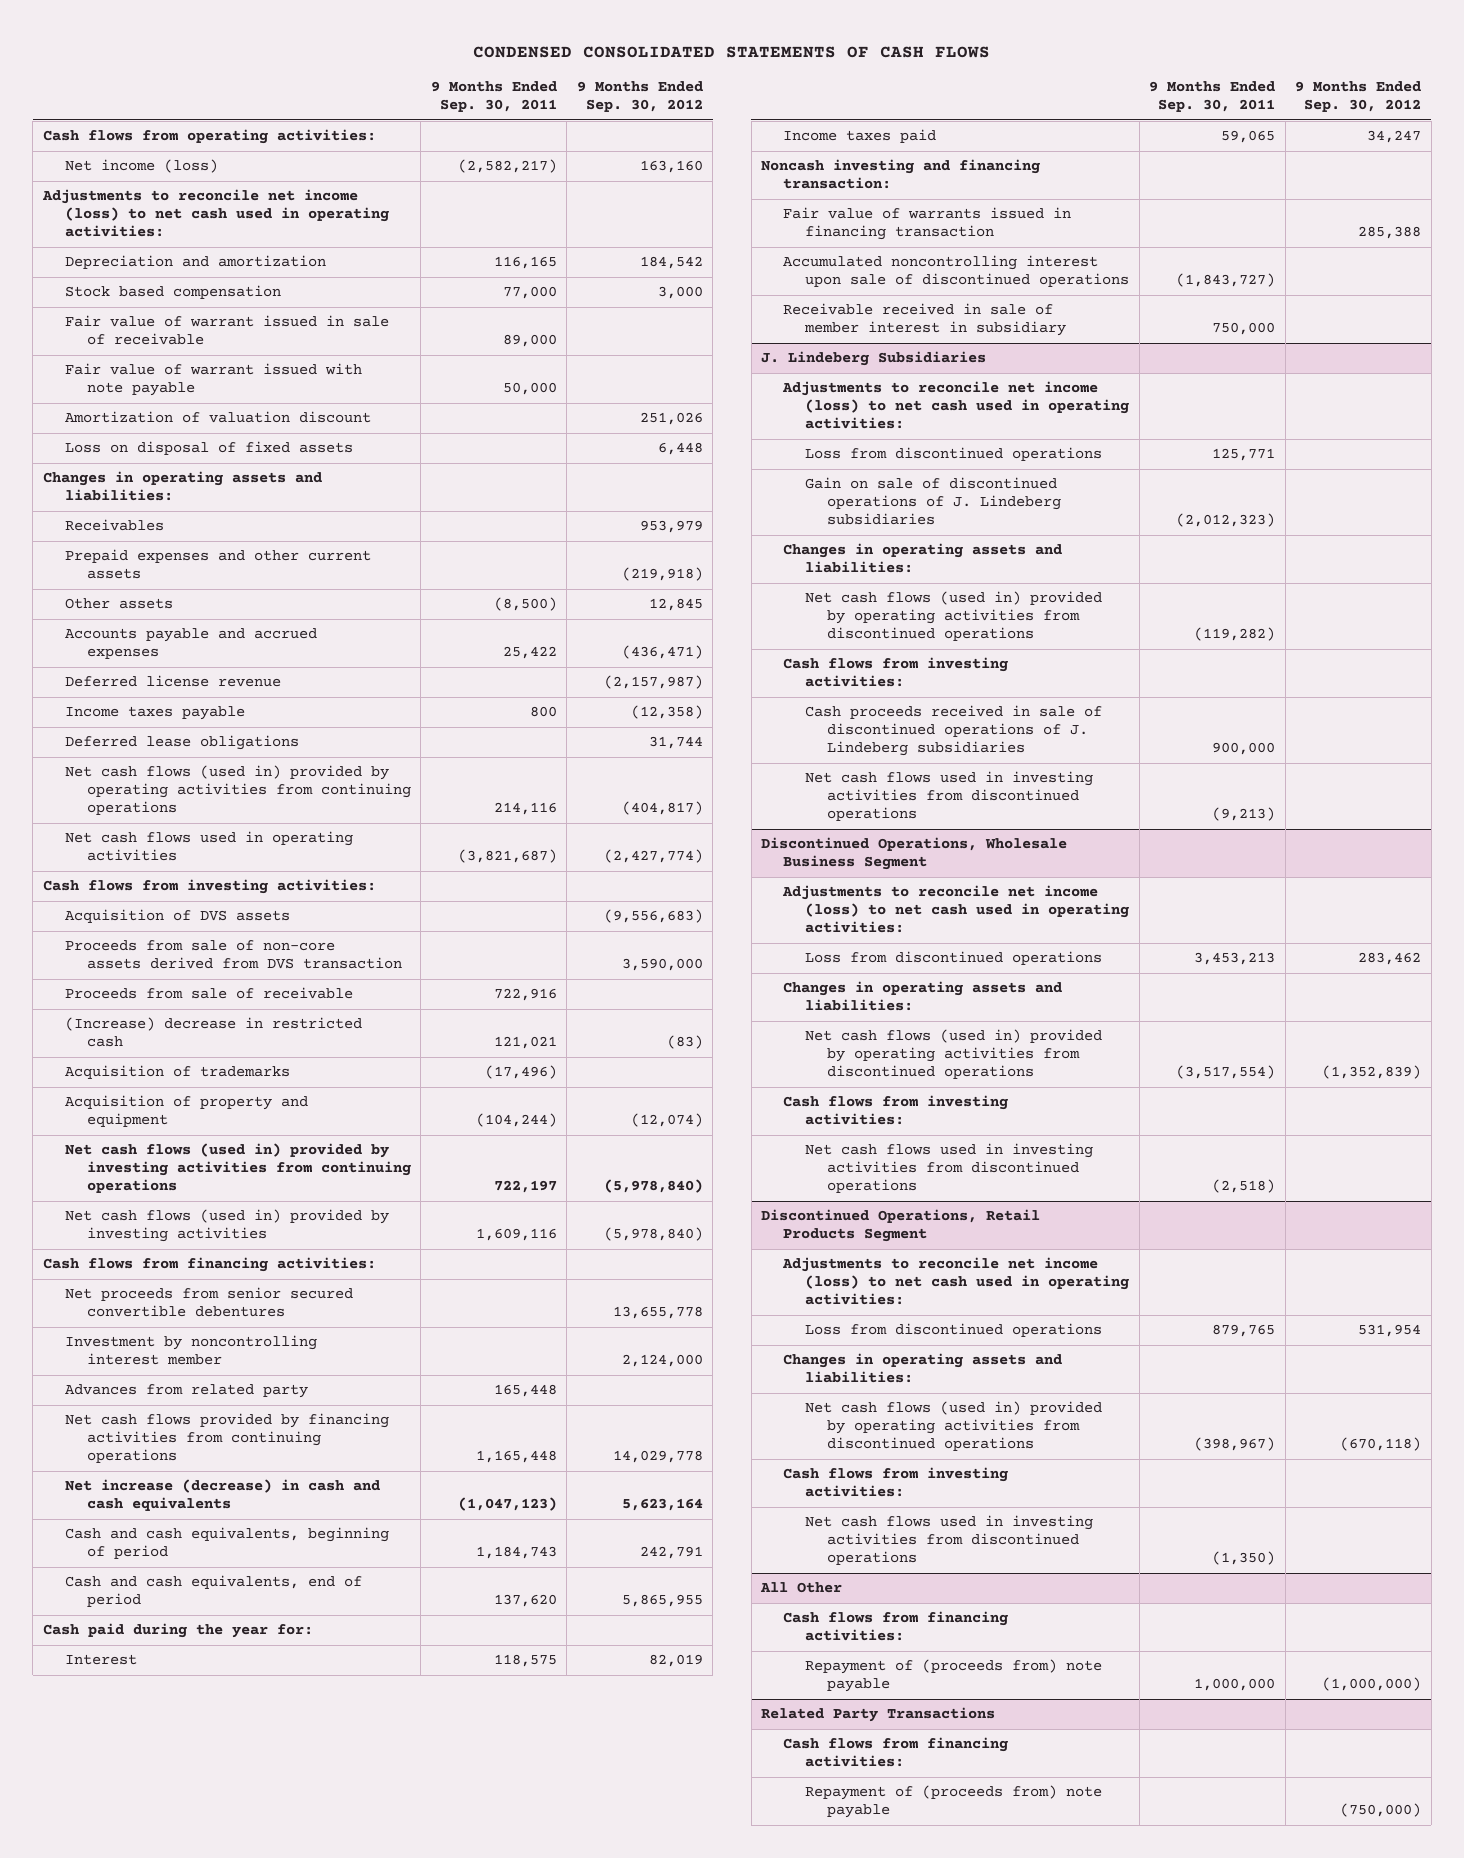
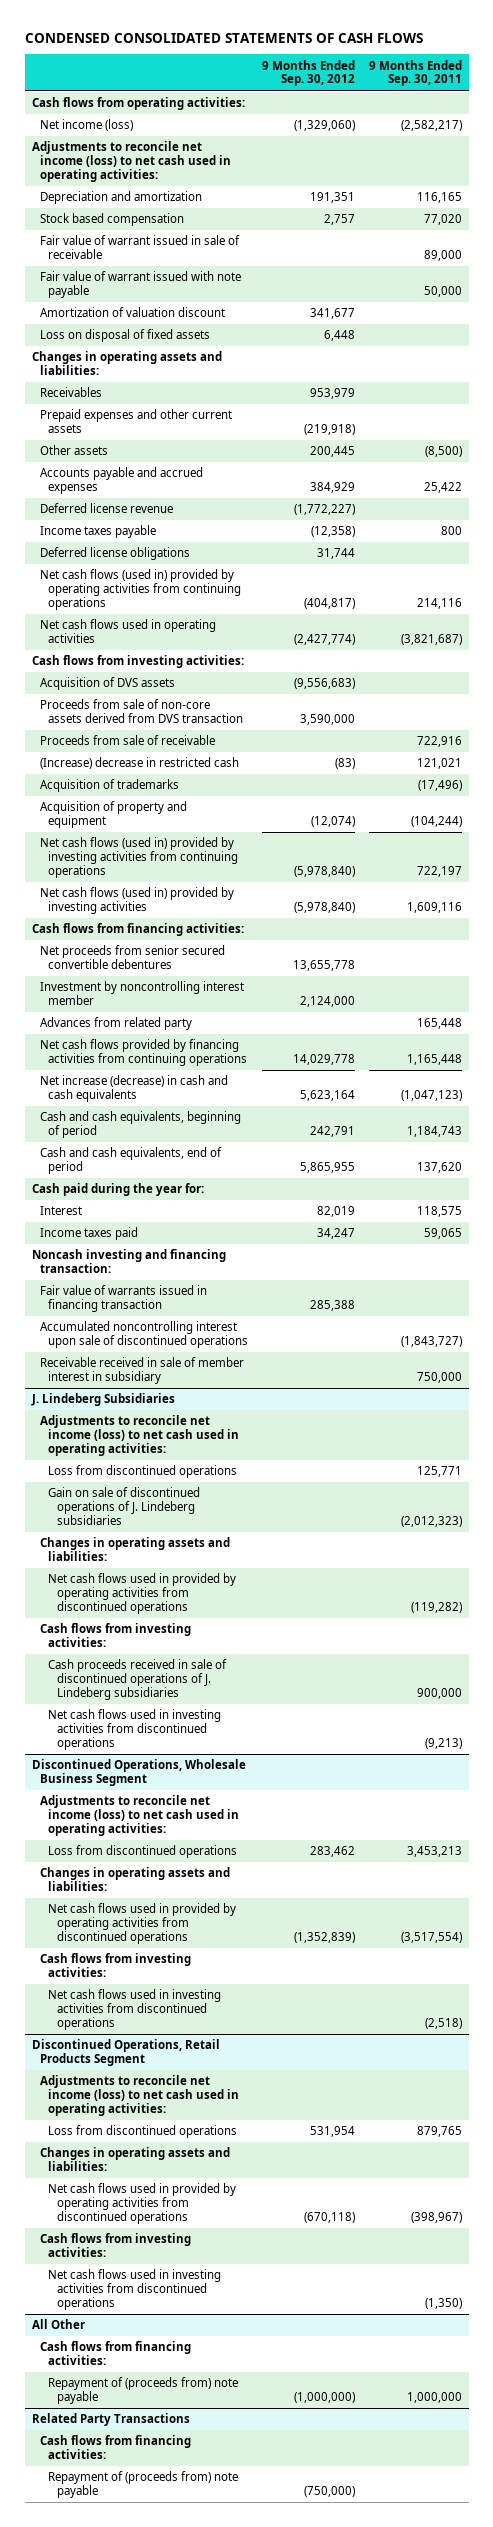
[639,160,703,174] 163,160 -> [294,120,356,132] (1,329,060)
[639,256,703,270] 184,542 -> [310,192,356,204] 191,351
[502,286,557,300] 77,000 -> [423,214,462,226] 77,020
[657,286,703,300] 3,000 -> [324,214,356,226] 2,757
[639,412,703,426] 251,026 -> [310,308,356,320] 341,677
[648,598,703,612] 12,845 -> [310,446,356,458] 200,445
[621,645,703,660] (436,471) -> [310,482,356,494] 384,929
[603,675,703,690] (2,157,987) -> [294,504,356,516] (1,772,227)
[64,735,299,751] Deferred lease obligations -> [40,547,191,561] Deferred license obligations
[805,591,1103,642] Net cash flows (used in) provided by operating activities from discontinued operations -> [48,1573,237,1614] Net cash flows used in provided by operating activities from discontinued operations
[805,1029,1103,1080] Net cash flows (used in) provided by operating activities from discontinued operations -> [48,1903,237,1944] Net cash flows used in provided by operating activities from discontinued operations
[805,1401,1103,1452] Net cash flows (used in) provided by operating activities from discontinued operations -> [48,2183,237,2224] Net cash flows used in provided by operating activities from discontinued operations

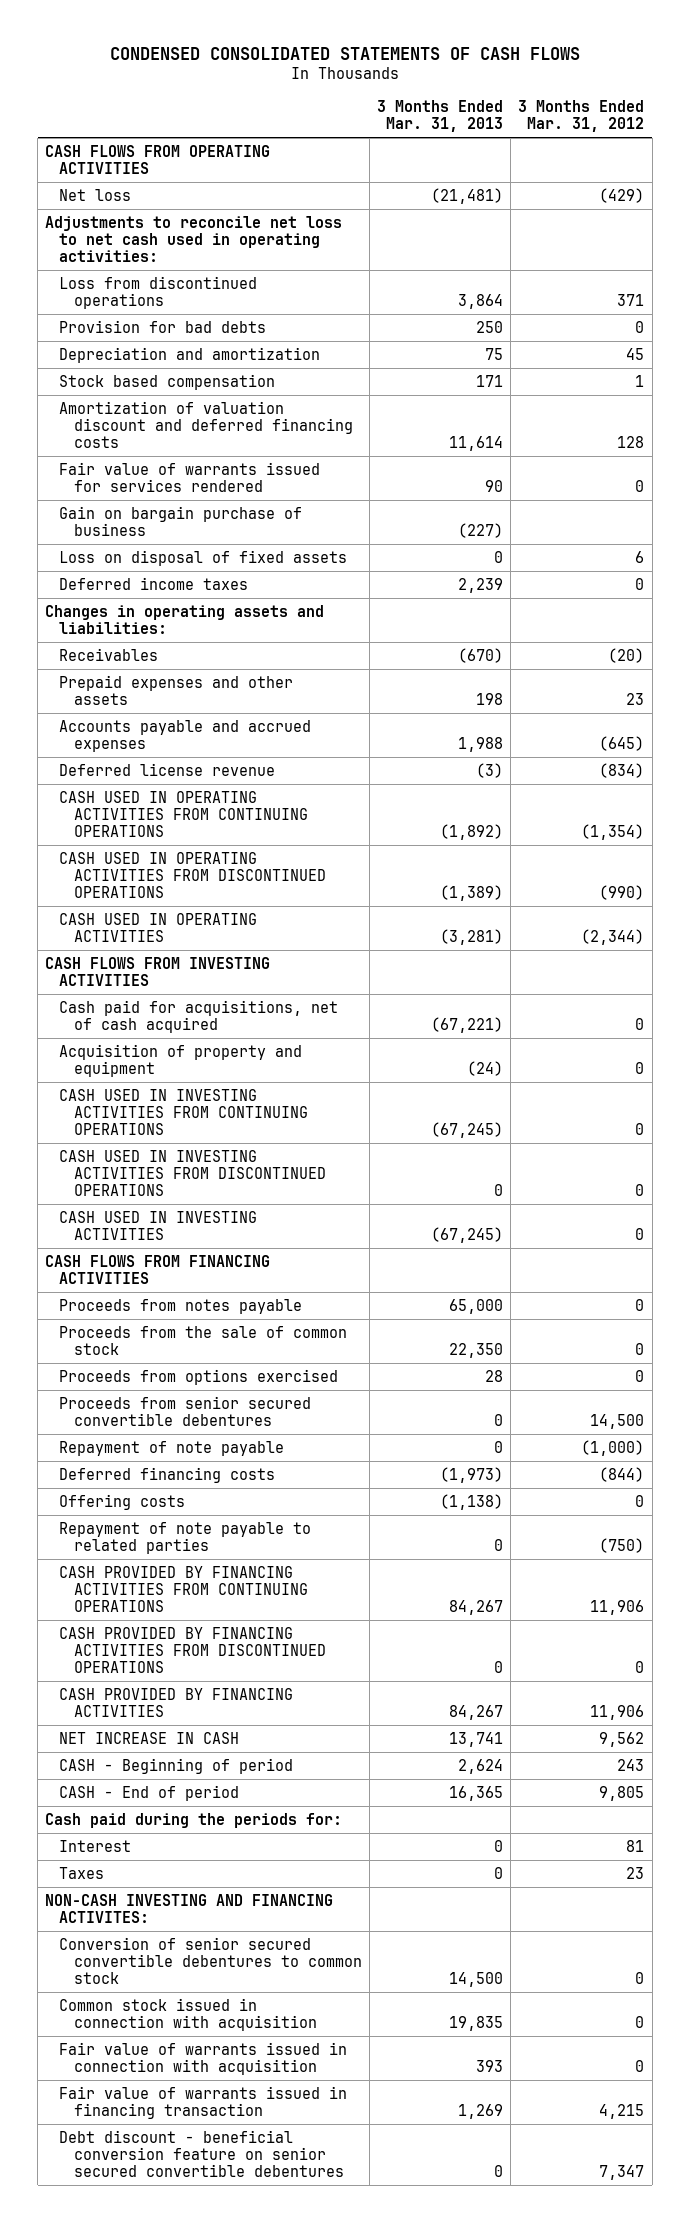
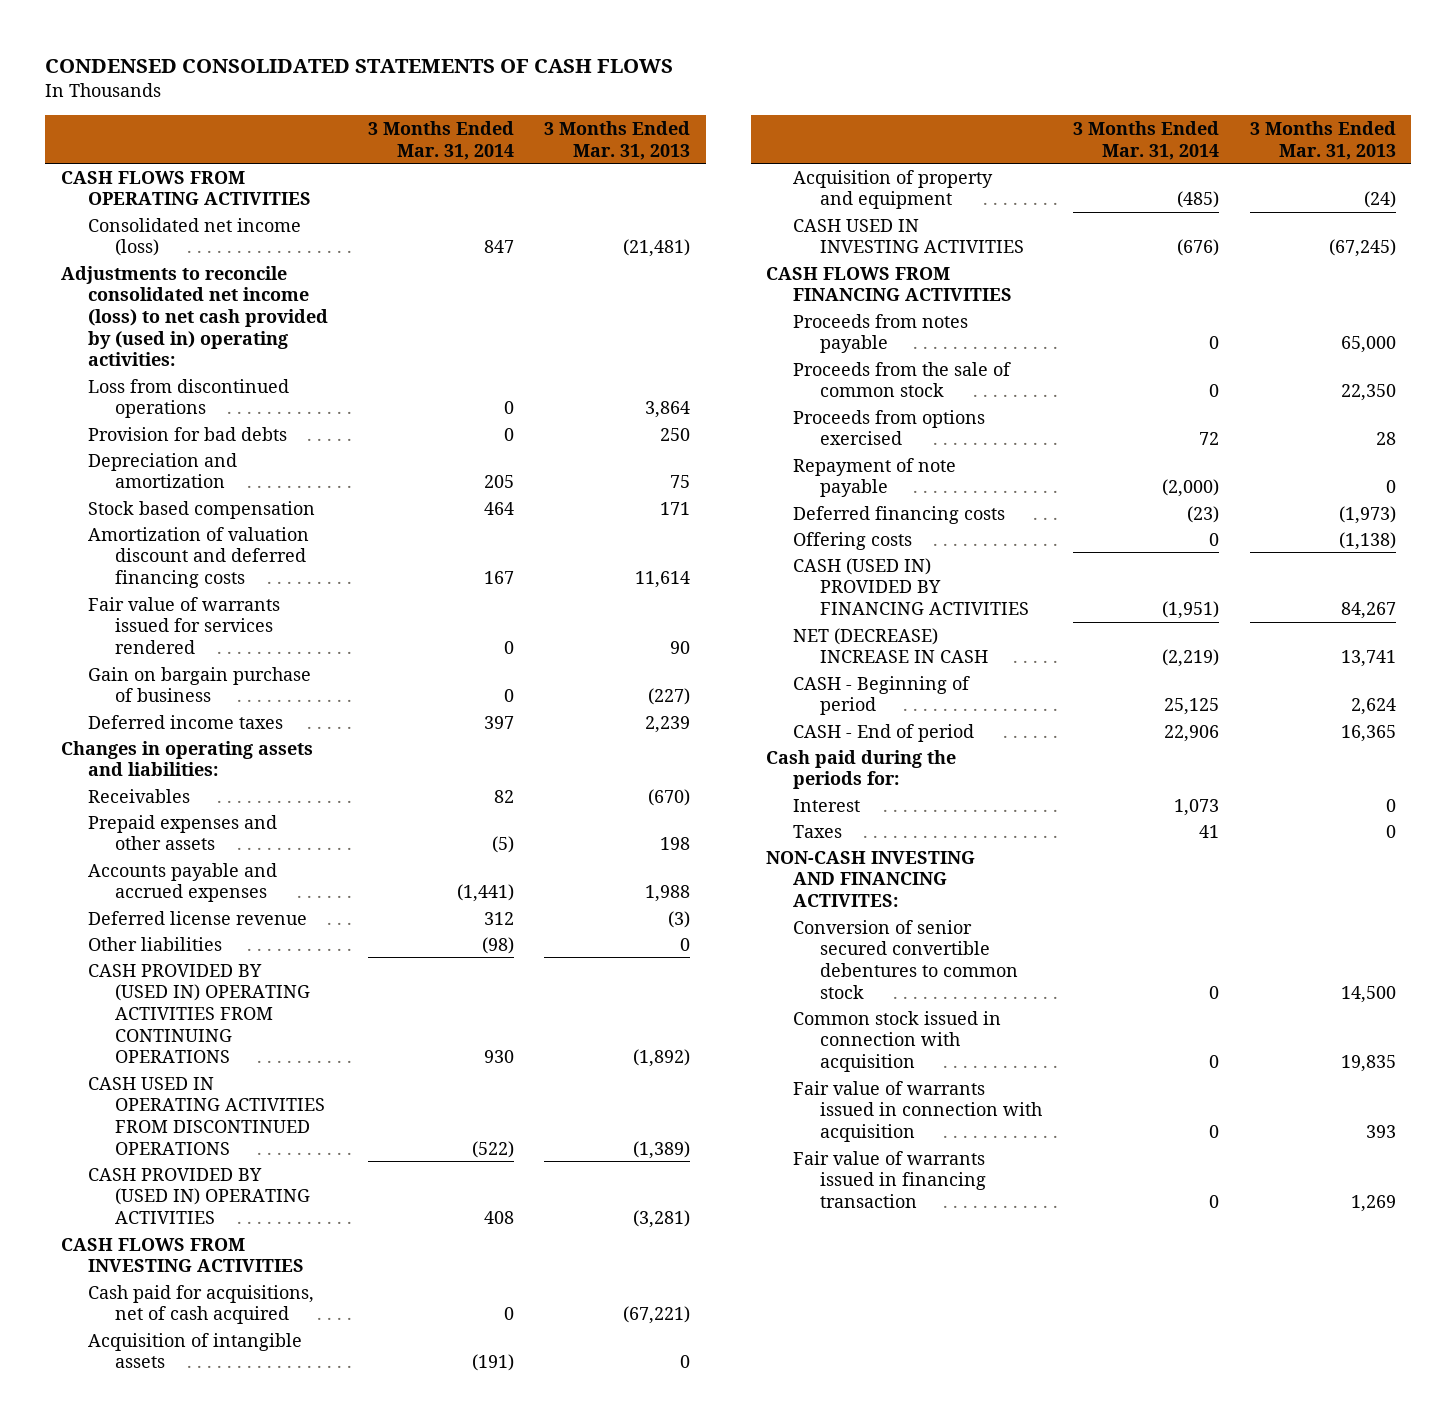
[518,99,645,133] 3 Months Ended Mar. 31, 2012 -> none
none -> [367,120,514,160] 3 Months Ended Mar. 31, 2014
[59,188,132,201] Net loss -> [87,217,301,257] Consolidated net income (loss)
[45,215,343,262] Adjustments to reconcile net loss to net cash used in operating activities: -> [60,265,328,367] Adjustments to reconcile consolidated net income (loss) to net cash provided by (used in) operating activities:
[59,549,348,566] Loss on disposal of fixed assets -> none
none -> [87,936,222,951] Other liabilities
[59,790,308,837] CASH USED IN OPERATING ACTIVITIES FROM CONTINUING OPERATIONS -> [87,963,310,1064] CASH PROVIDED BY (USED IN) OPERATING ACTIVITIES FROM CONTINUING OPERATIONS
[59,912,258,942] CASH USED IN OPERATING ACTIVITIES -> [87,1167,310,1225] CASH PROVIDED BY (USED IN) OPERATING ACTIVITIES
none -> [87,1332,302,1369] Acquisition of intangible assets
[59,1088,308,1135] CASH USED IN INVESTING ACTIVITIES FROM CONTINUING OPERATIONS -> none
[59,1149,326,1196] CASH USED IN INVESTING ACTIVITIES FROM DISCONTINUED OPERATIONS -> none
[59,1395,312,1426] Proceeds from senior secured convertible debentures -> none
[59,1521,312,1554] Repayment of note payable to related parties -> none
[59,1565,308,1612] CASH PROVIDED BY FINANCING ACTIVITIES FROM CONTINUING OPERATIONS -> none
[59,1626,326,1673] CASH PROVIDED BY FINANCING ACTIVITIES FROM DISCONTINUED OPERATIONS -> none
[59,1687,294,1717] CASH PROVIDED BY FINANCING ACTIVITIES -> [793,557,1030,616] CASH (USED IN) PROVIDED BY FINANCING ACTIVITIES
[59,1731,240,1744] NET INCREASE IN CASH -> [793,627,989,664] NET (DECREASE) INCREASE IN CASH
[59,2129,344,2177] Debt discount - beneficial conversion feature on senior secured convertible debentures -> none

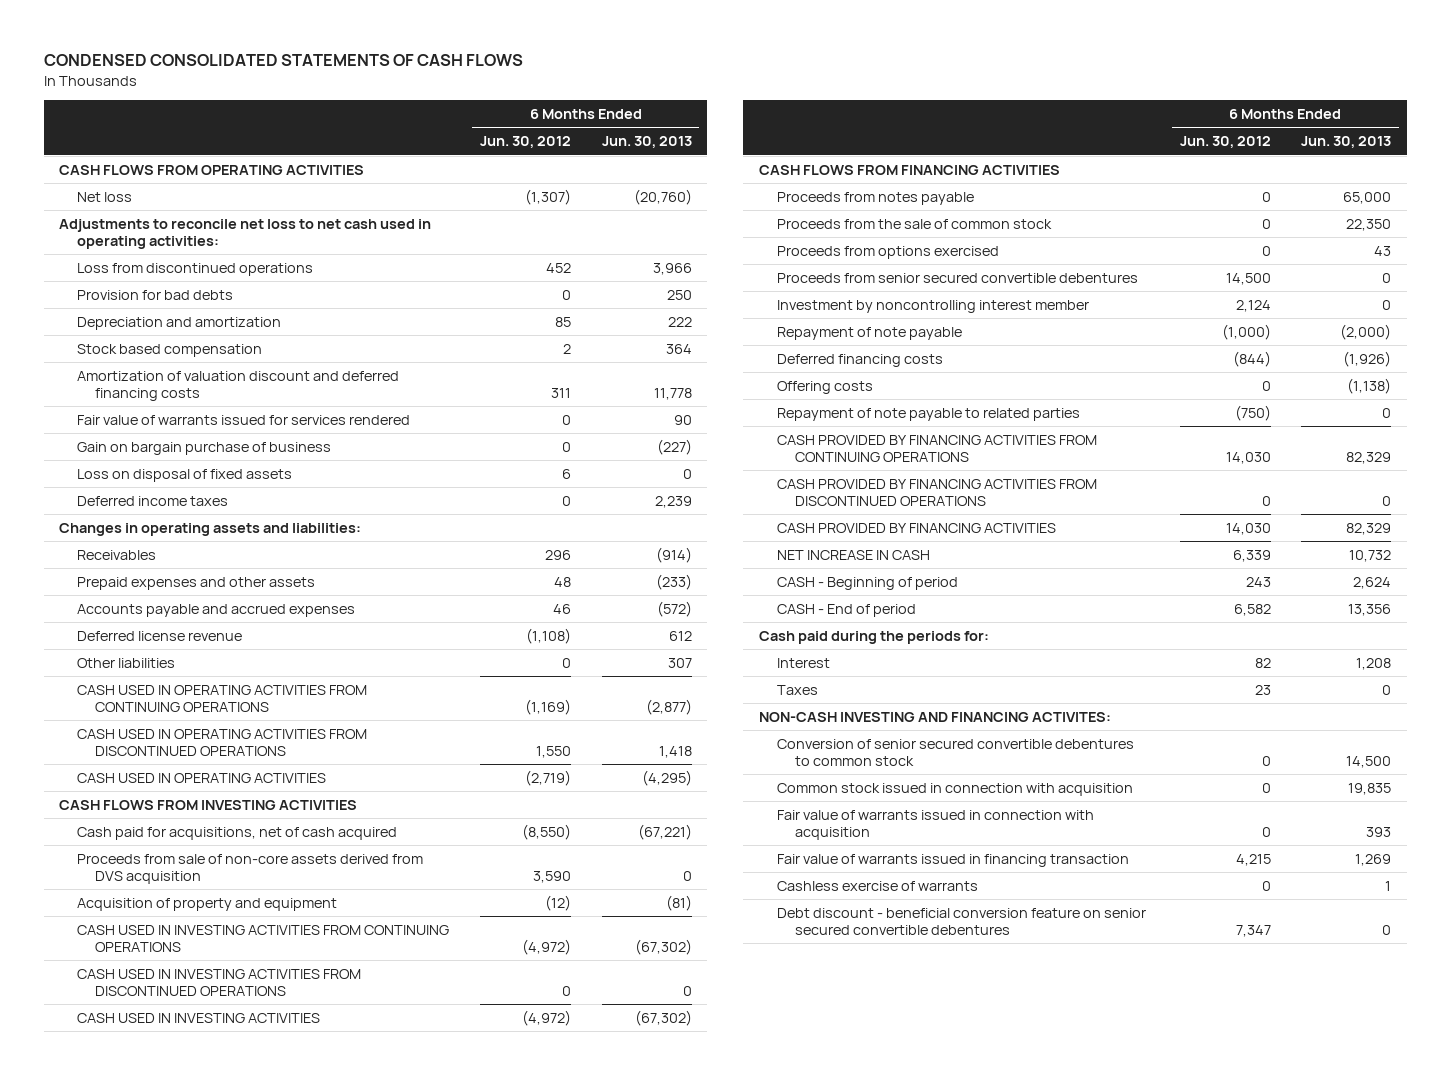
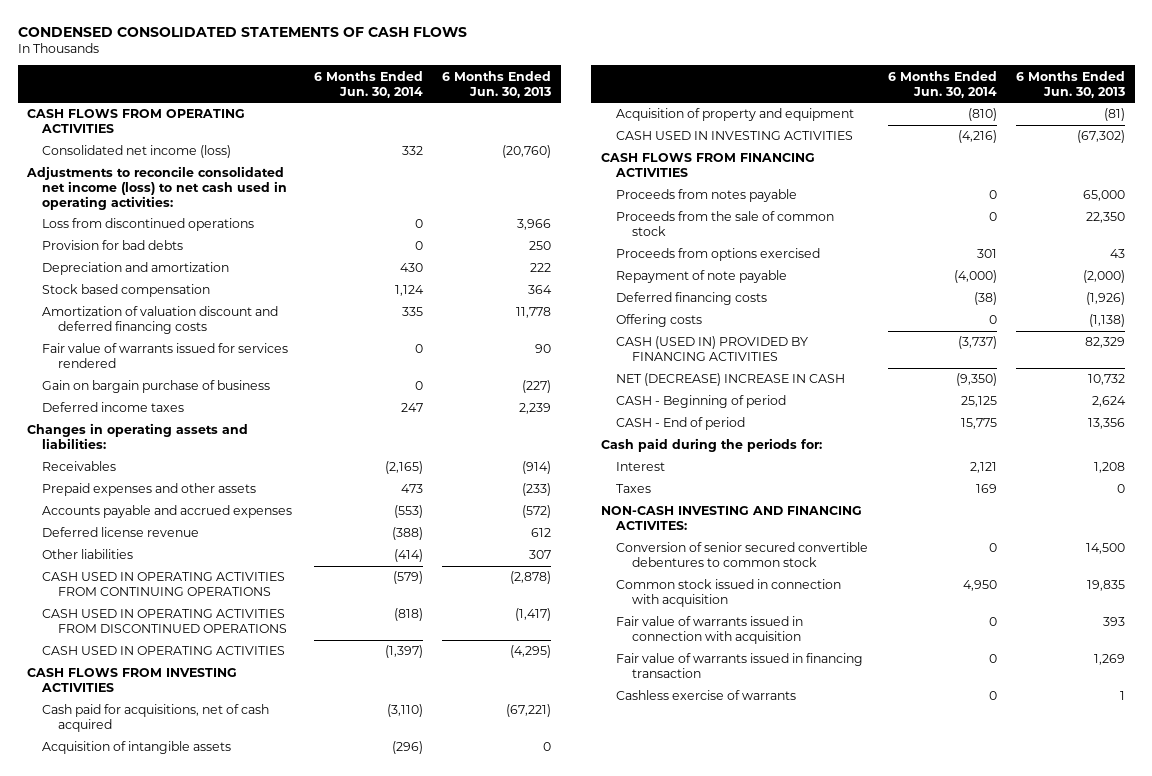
[479,136,571,149] Jun. 30, 2012 -> none
none -> [313,70,423,98] 6 Months Ended Jun. 30, 2014
[77,191,133,202] Net loss -> [42,145,232,159] Consolidated net income (loss)
[58,218,431,249] Adjustments to reconcile net loss to net cash used in operating activities: -> [26,166,288,210] Adjustments to reconcile consolidated net income (loss) to net cash used in operating activities:
[77,468,293,482] Loss on disposal of fixed assets -> none
[645,698,692,715] (2,877) -> [510,571,552,585] (2,878)
[658,745,692,758] 1,418 -> [515,608,552,622] (1,417)
[77,853,424,884] Proceeds from sale of non-core assets derived from DVS acquisition -> none
none -> [42,741,232,755] Acquisition of intangible assets
[77,924,450,952] CASH USED IN INVESTING ACTIVITIES FROM CONTINUING OPERATIONS -> none
[77,968,362,996] CASH USED IN INVESTING ACTIVITIES FROM DISCONTINUED OPERATIONS -> none
[776,272,1138,283] Proceeds from senior secured convertible debentures -> none
[776,299,1089,313] Investment by noncontrolling interest member -> none
[776,407,1080,421] Repayment of note payable to related parties -> none
[776,434,1097,462] CASH PROVIDED BY FINANCING ACTIVITIES FROM CONTINUING OPERATIONS -> none
[776,478,1097,506] CASH PROVIDED BY FINANCING ACTIVITIES FROM DISCONTINUED OPERATIONS -> none
[776,522,1056,533] CASH PROVIDED BY FINANCING ACTIVITIES -> [616,336,809,362] CASH (USED IN) PROVIDED BY FINANCING ACTIVITIES
[776,549,930,560] NET INCREASE IN CASH -> [616,373,846,387] NET (DECREASE) INCREASE IN CASH
[776,907,1146,935] Debt discount - beneficial conversion feature on senior secured convertible debentures -> none

